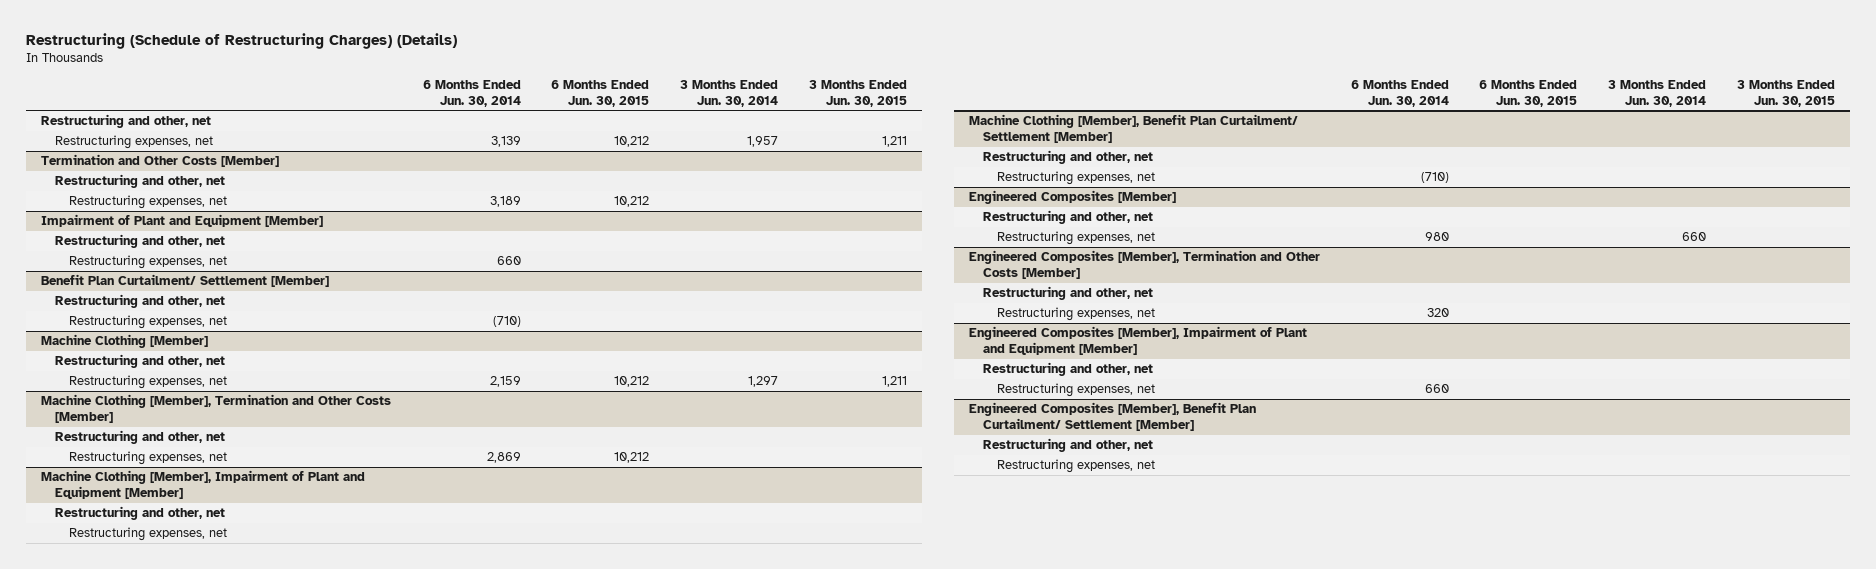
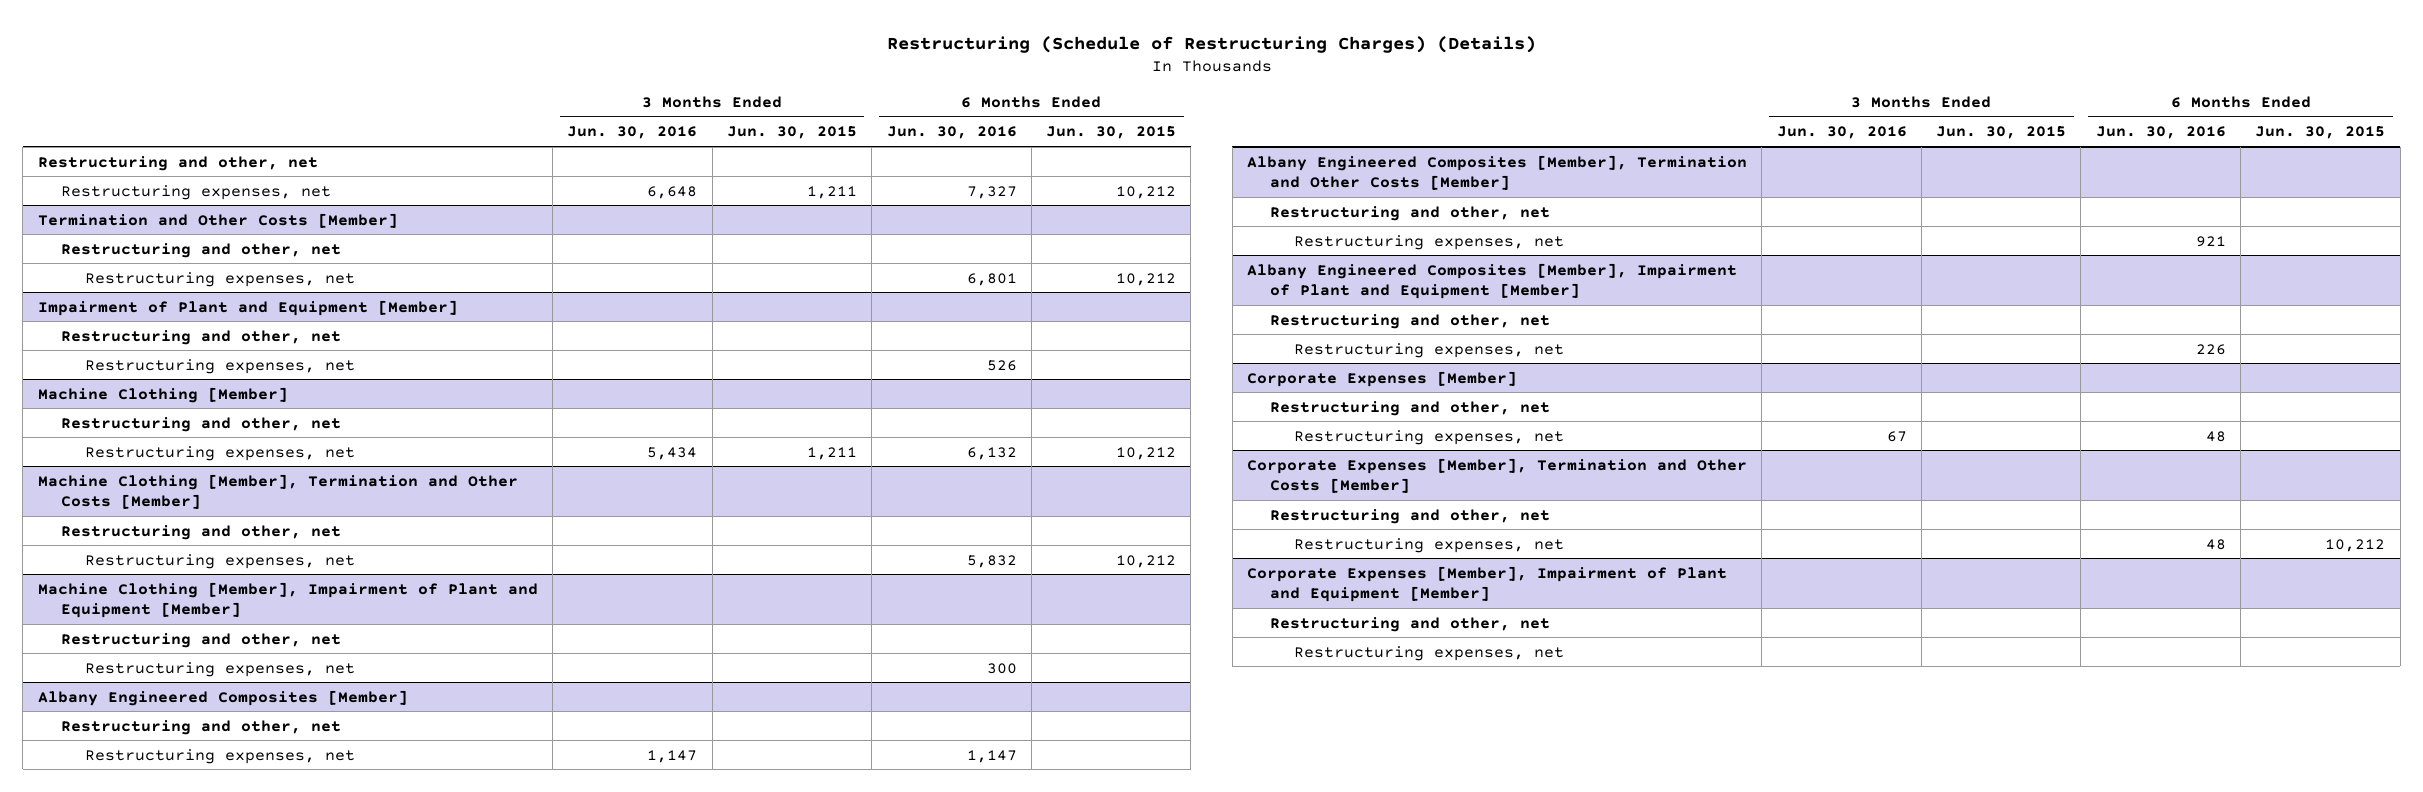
[422,79,521,107] 6 Months Ended Jun. 30, 2014 -> none
[680,79,779,107] 3 Months Ended Jun. 30, 2014 -> none
none -> [567,126,698,140] Jun. 30, 2016
none -> [886,126,1017,140] Jun. 30, 2016
[40,274,329,288] Benefit Plan Curtailment/ Settlement [Member] -> none
[55,294,226,309] Restructuring and other, net -> none
[69,315,228,330] Restructuring expenses, net -> none
[968,114,1298,144] Machine Clothing [Member], Benefit Plan Curtailment/ Settlement [Member] -> none
[982,150,1153,165] Restructuring and other, net -> none
[997,171,1156,186] Restructuring expenses, net -> none
[968,190,1176,205] Engineered Composites [Member] -> [37,689,408,706] Albany Engineered Composites [Member]
[968,250,1320,280] Engineered Composites [Member], Termination and Other Costs [Member] -> [1246,154,1747,190] Albany Engineered Composites [Member], Termination and Other Costs [Member]
[968,326,1307,356] Engineered Composites [Member], Impairment of Plant and Equipment [Member] -> [1246,262,1737,299] Albany Engineered Composites [Member], Impairment of Plant and Equipment [Member]
[968,402,1256,432] Engineered Composites [Member], Benefit Plan Curtailment/ Settlement [Member] -> none
[982,438,1153,453] Restructuring and other, net -> none
[997,459,1156,474] Restructuring expenses, net -> none
none -> [1246,370,1517,387] Corporate Expenses [Member]
none -> [1270,400,1551,416] Restructuring and other, net
none -> [1294,429,1565,445] Restructuring expenses, net
none -> [1246,457,1747,493] Corporate Expenses [Member], Termination and Other Costs [Member]
none -> [1270,508,1551,524] Restructuring and other, net
none -> [1294,537,1565,553] Restructuring expenses, net
none -> [1246,565,1727,602] Corporate Expenses [Member], Impairment of Plant and Equipment [Member]
none -> [1270,616,1551,632] Restructuring and other, net
none -> [1294,645,1565,661] Restructuring expenses, net

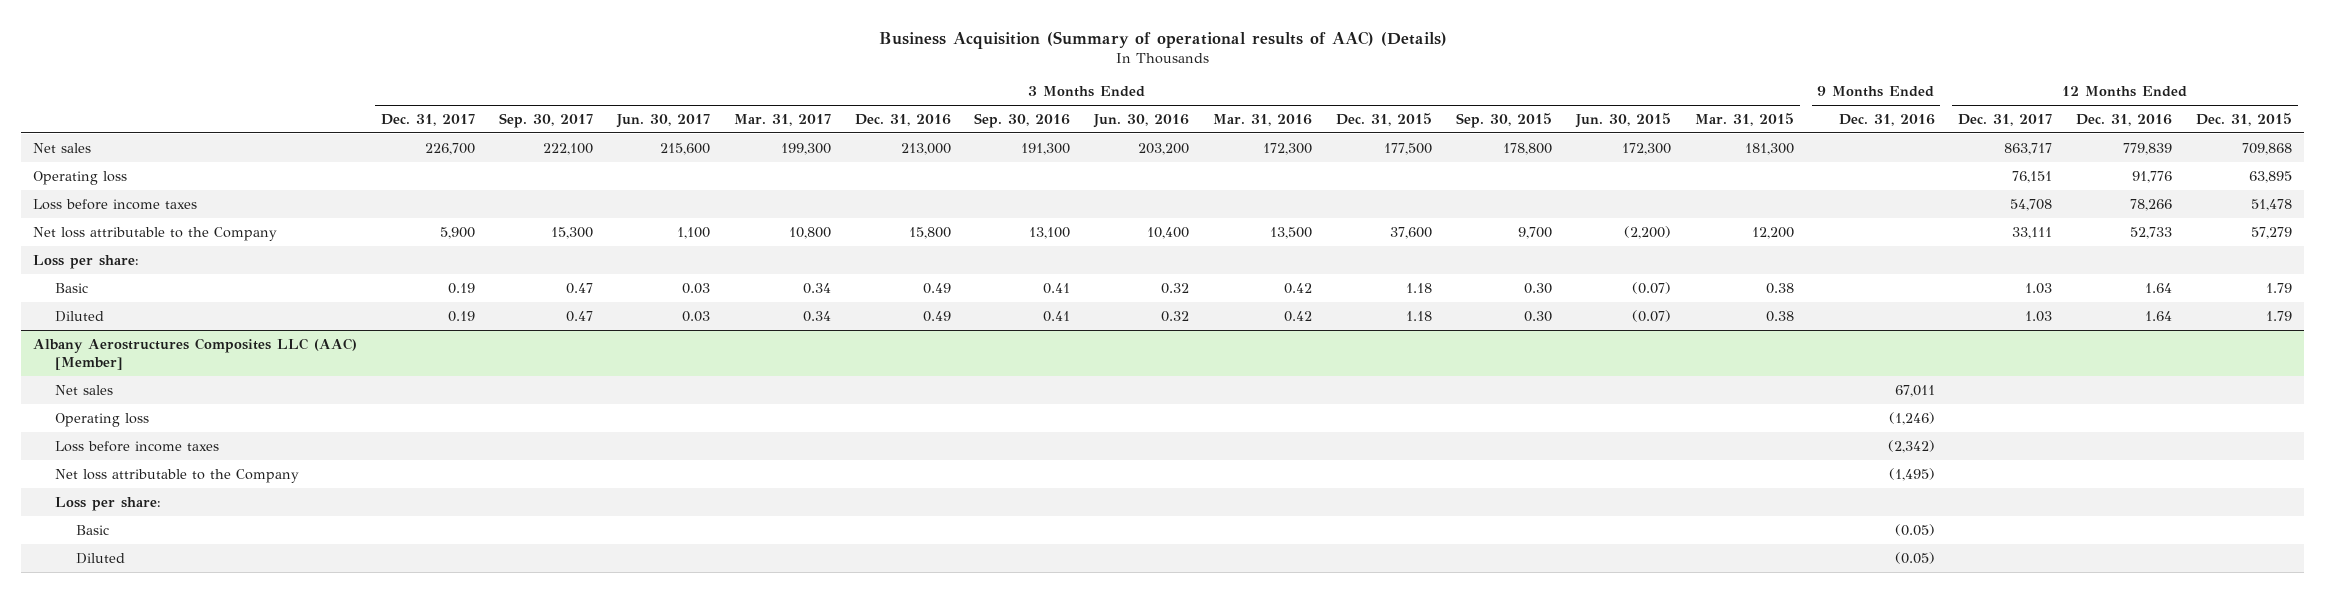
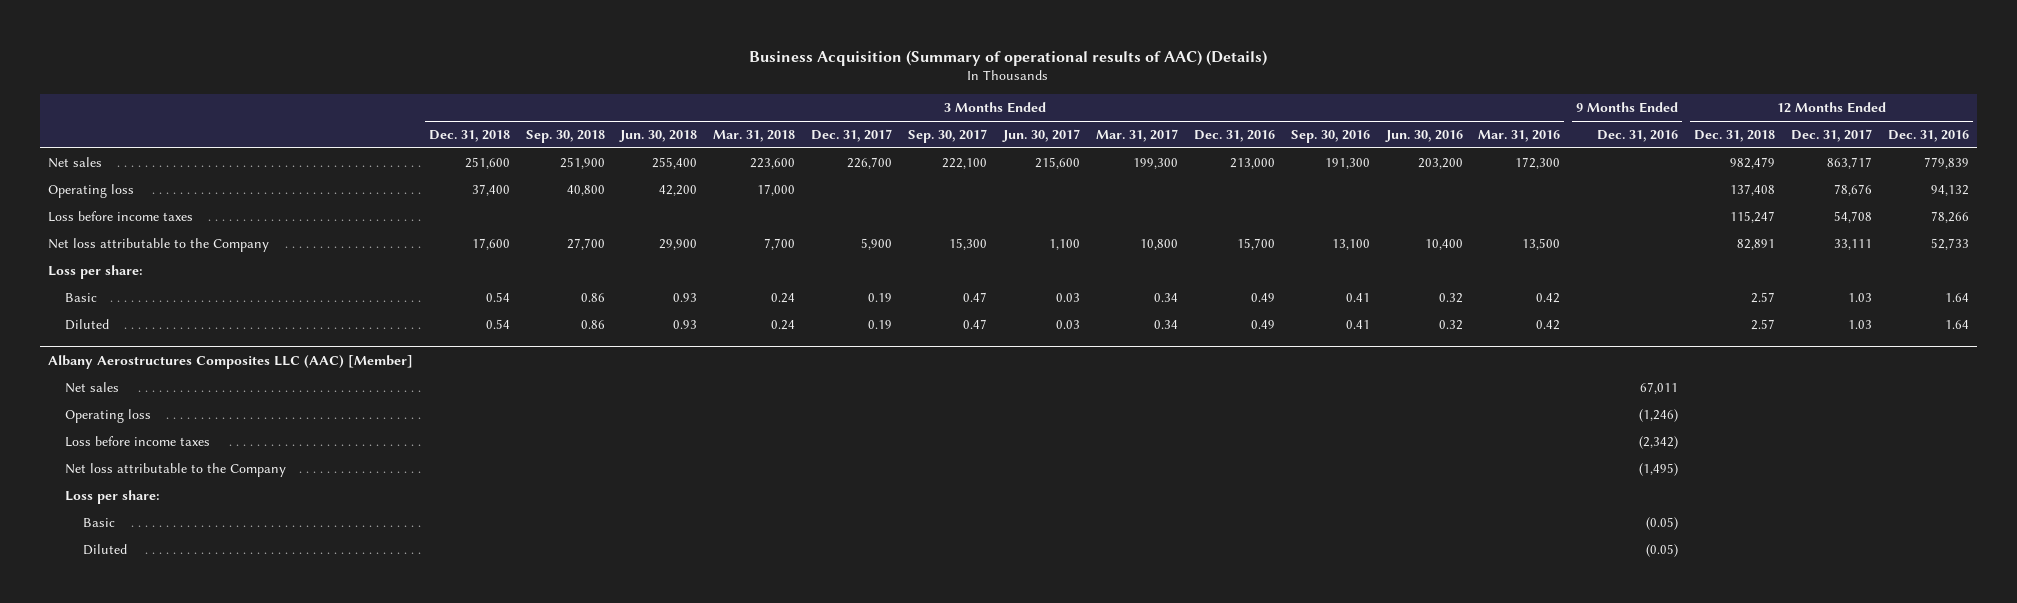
[1336,113,1433,127] Dec. 31, 2015 -> none
[1455,113,1552,129] Sep. 30, 2015 -> none
[1574,113,1671,129] Jun. 30, 2015 -> none
[1694,113,1794,127] Mar. 31, 2015 -> none
[2196,113,2293,127] Dec. 31, 2015 -> none
none -> [428,130,510,143] Dec. 31, 2018
none -> [525,130,605,144] Sep. 30, 2018
none -> [619,130,698,143] Jun. 30, 2018
none -> [713,130,796,143] Mar. 31, 2018
none -> [1694,130,1776,143] Dec. 31, 2018
[2012,170,2053,183] 76,151 -> [1834,183,1873,196] 78,676
[2132,170,2173,183] 91,776 -> [1931,184,1970,196] 94,132
[908,226,951,239] 15,800 -> [1236,237,1275,250] 15,700

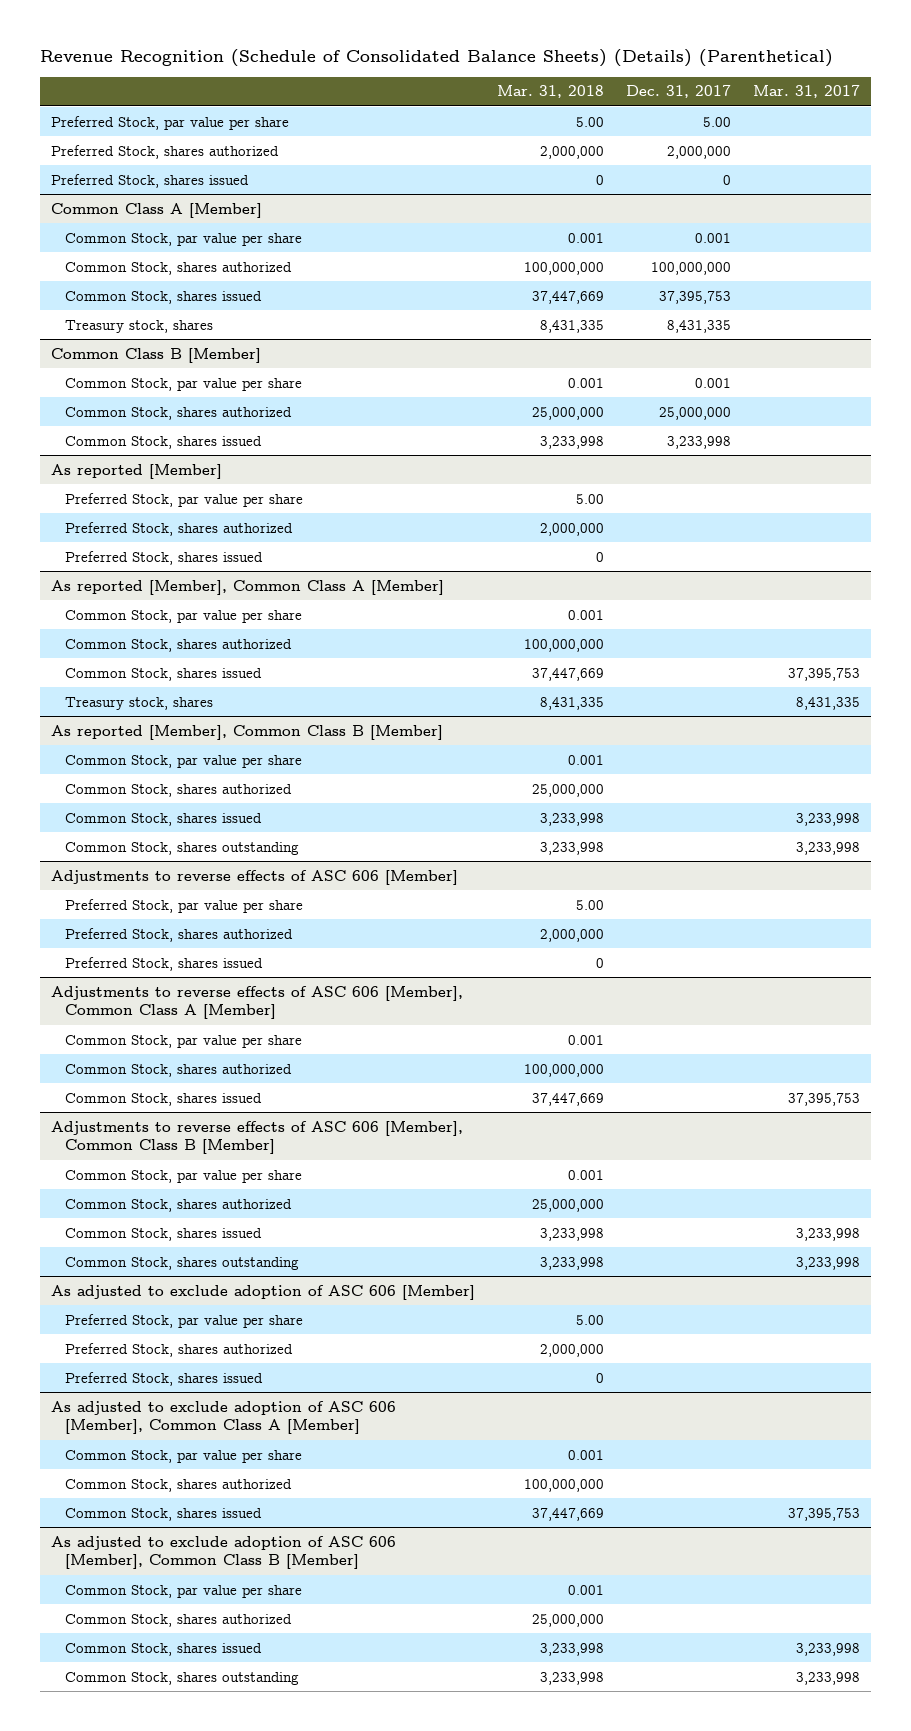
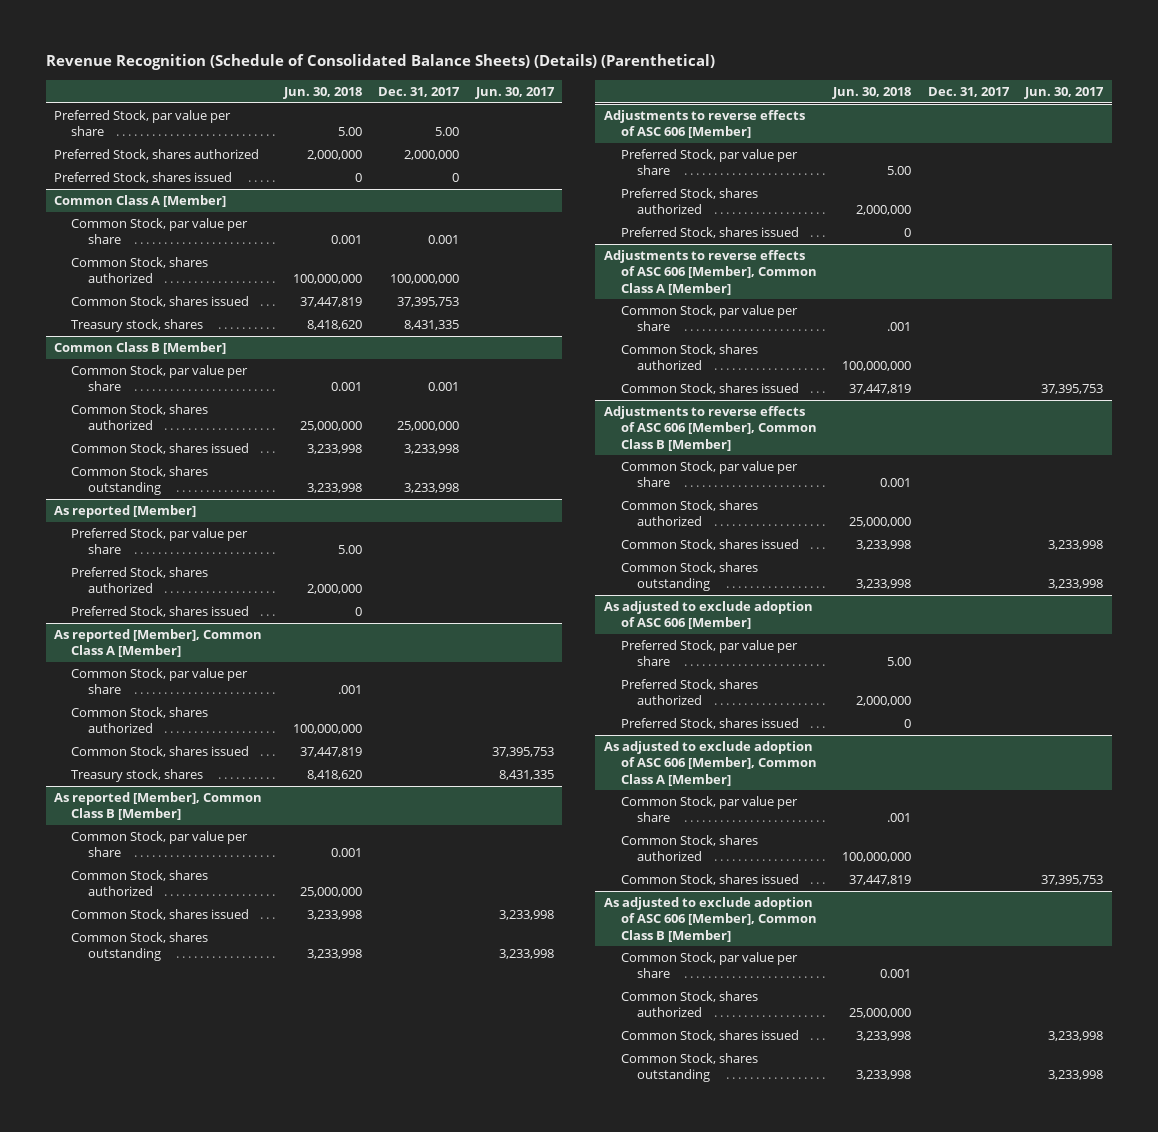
[496,85,604,99] Mar. 31, 2018 -> none
[753,85,861,99] Mar. 31, 2017 -> none
none -> [282,86,362,99] Jun. 30, 2018
none -> [474,86,555,99] Jun. 30, 2017
none -> [71,466,209,496] Common Stock, shares outstanding

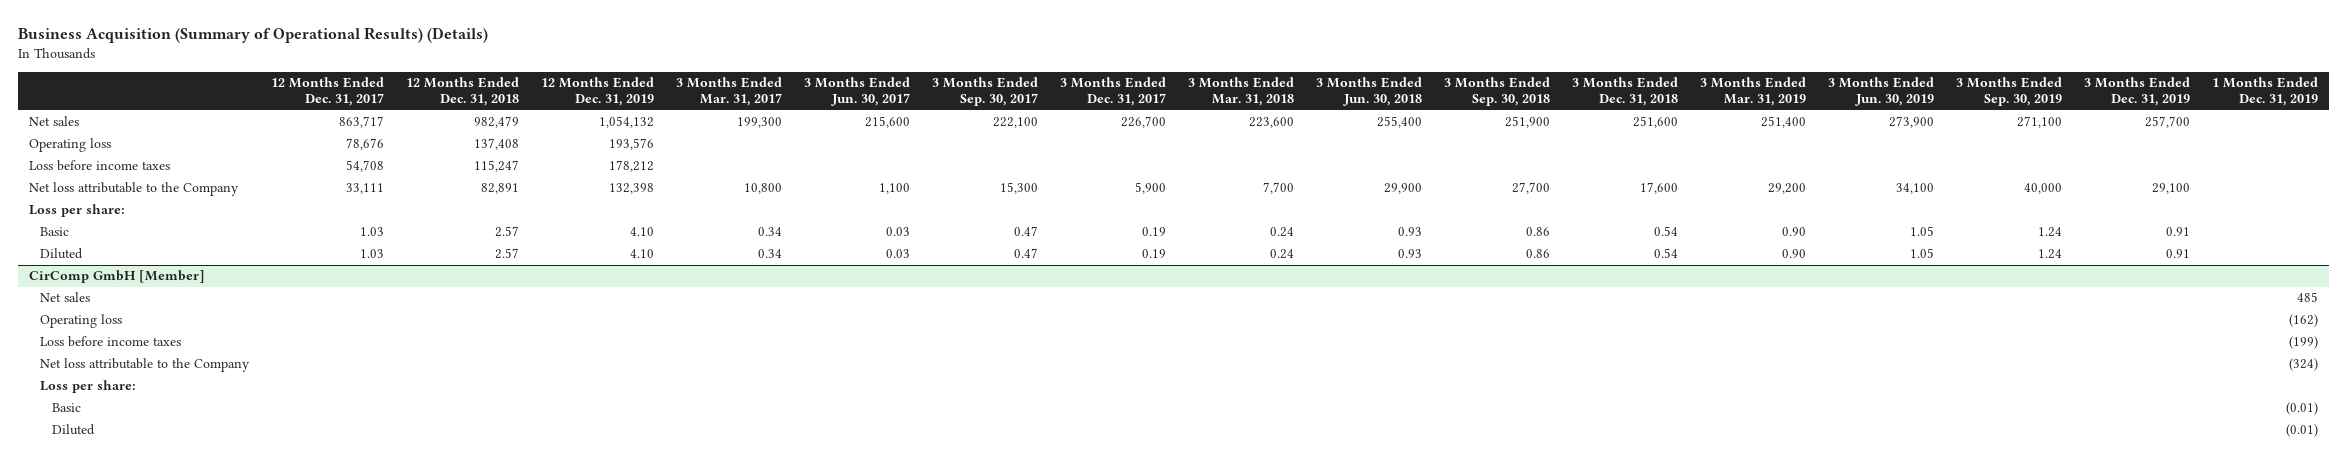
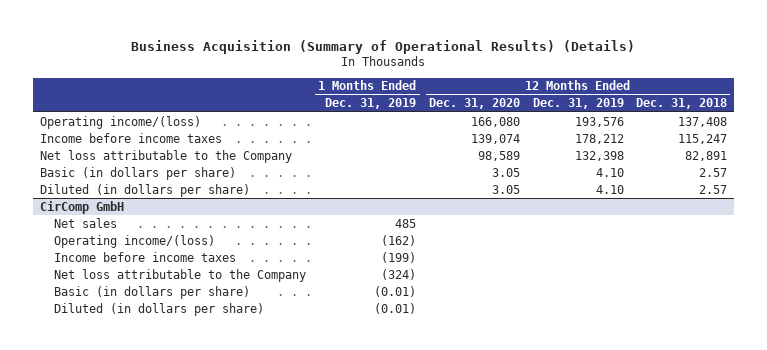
[271,76,385,107] 12 Months Ended Dec. 31, 2017 -> none
[676,76,783,107] 3 Months Ended Mar. 31, 2017 -> none
[804,76,911,107] 3 Months Ended Jun. 30, 2017 -> none
[932,76,1039,107] 3 Months Ended Sep. 30, 2017 -> none
[1060,76,1167,107] 3 Months Ended Dec. 31, 2017 -> none
[1188,76,1295,107] 3 Months Ended Mar. 31, 2018 -> none
[1316,76,1423,107] 3 Months Ended Jun. 30, 2018 -> none
[1444,76,1551,107] 3 Months Ended Sep. 30, 2018 -> none
[1572,76,1679,107] 3 Months Ended Dec. 31, 2018 -> none
[1700,76,1807,107] 3 Months Ended Mar. 31, 2019 -> none
[1827,76,1934,107] 3 Months Ended Jun. 30, 2019 -> none
[1955,76,2062,107] 3 Months Ended Sep. 30, 2019 -> none
[2083,76,2190,107] 3 Months Ended Dec. 31, 2019 -> none
none -> [429,98,521,110] Dec. 31, 2020
[28,116,79,127] Net sales -> none
[28,138,111,153] Operating loss -> [39,115,201,129] Operating income/(loss)
[28,160,170,172] Loss before income taxes -> [39,132,222,143] Income before income taxes
[28,204,125,218] Loss per share: -> none
[40,227,70,237] Basic -> [39,166,236,180] Basic (in dollars per share)
[40,248,84,260] Diluted -> [39,183,250,197] Diluted (in dollars per share)
[28,270,205,284] CirComp GmbH [Member] -> [39,200,124,214] CirComp GmbH
[40,314,123,329] Operating loss -> [53,234,215,248] Operating income/(loss)
[40,336,182,348] Loss before income taxes -> [53,251,236,262] Income before income taxes
[40,380,137,394] Loss per share: -> none
[52,403,82,413] Basic -> [53,285,250,299] Basic (in dollars per share)
[52,424,96,436] Diluted -> [53,302,264,316] Diluted (in dollars per share)

